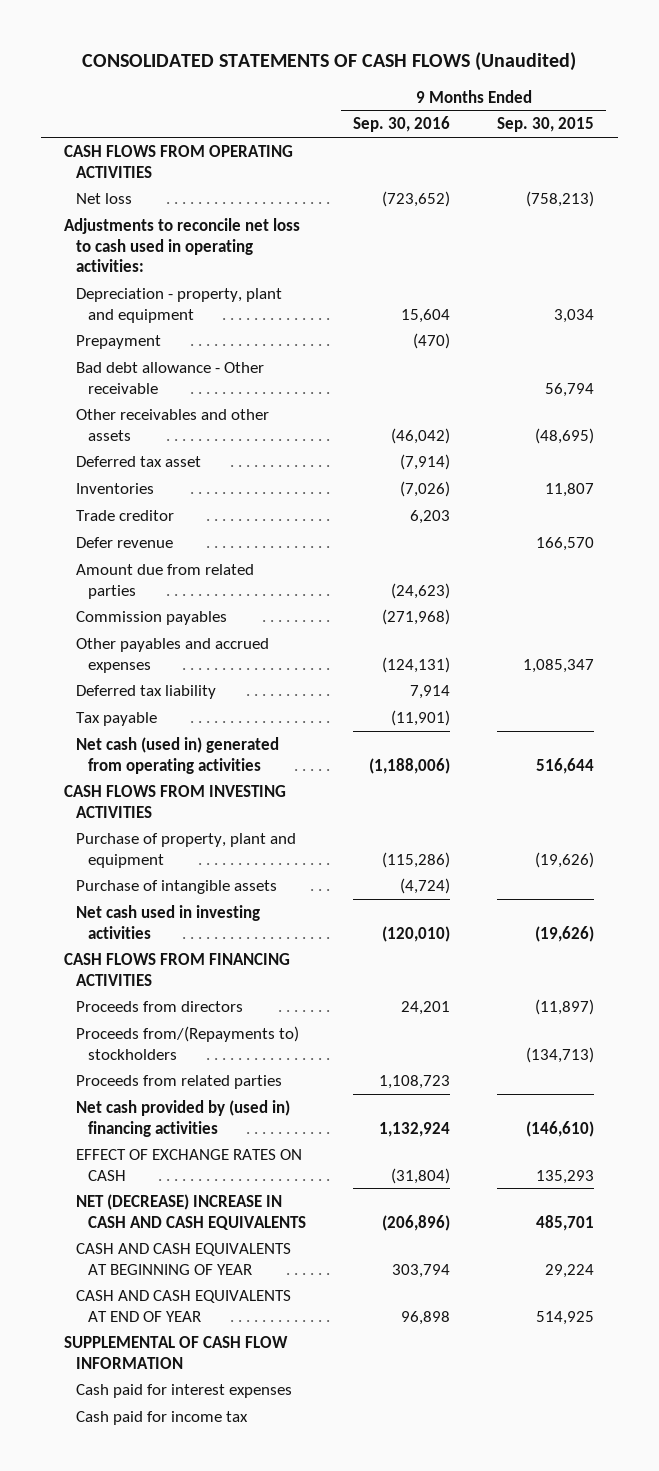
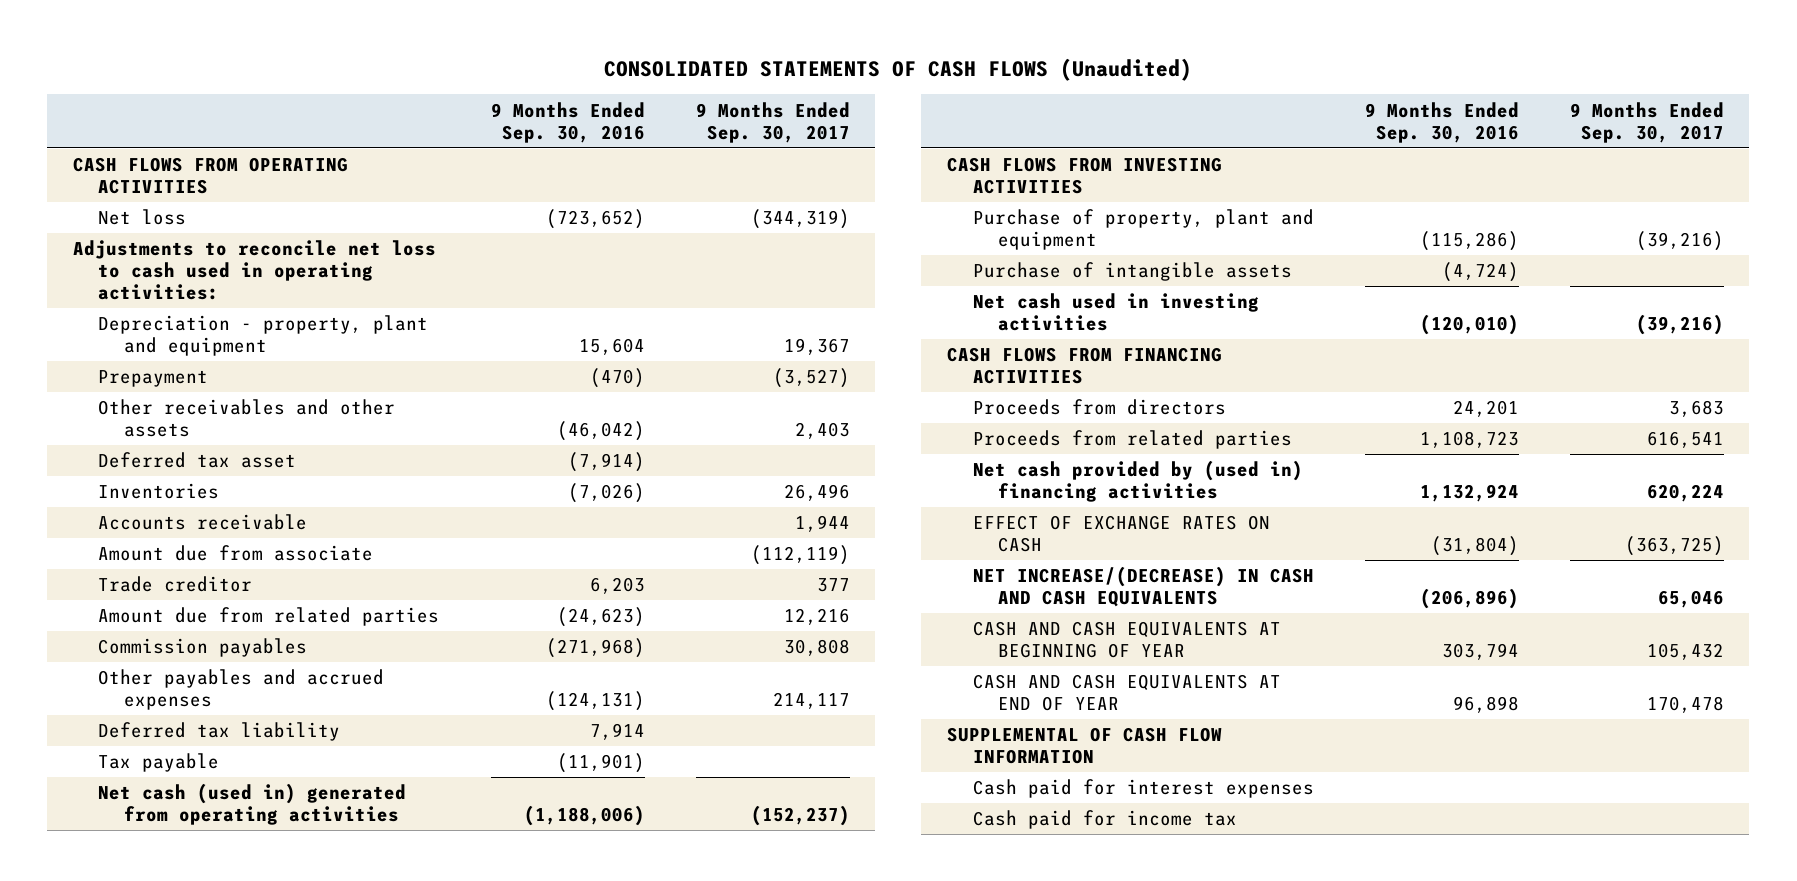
[497,117,595,133] Sep. 30, 2015 -> none
none -> [695,101,850,143] 9 Months Ended Sep. 30, 2017
[76,361,265,394] Bad debt allowance - Other receivable -> none
none -> [98,514,308,531] Accounts receivable
none -> [98,545,374,562] Amount due from associate
[76,536,174,548] Defer revenue -> none
[76,1025,300,1060] Proceeds from/(Repayments to) stockholders -> none
[76,1193,307,1230] NET (DECREASE) INCREASE IN CASH AND CASH EQUIVALENTS -> [972,566,1314,608] NET INCREASE/(DECREASE) IN CASH AND CASH EQUIVALENTS

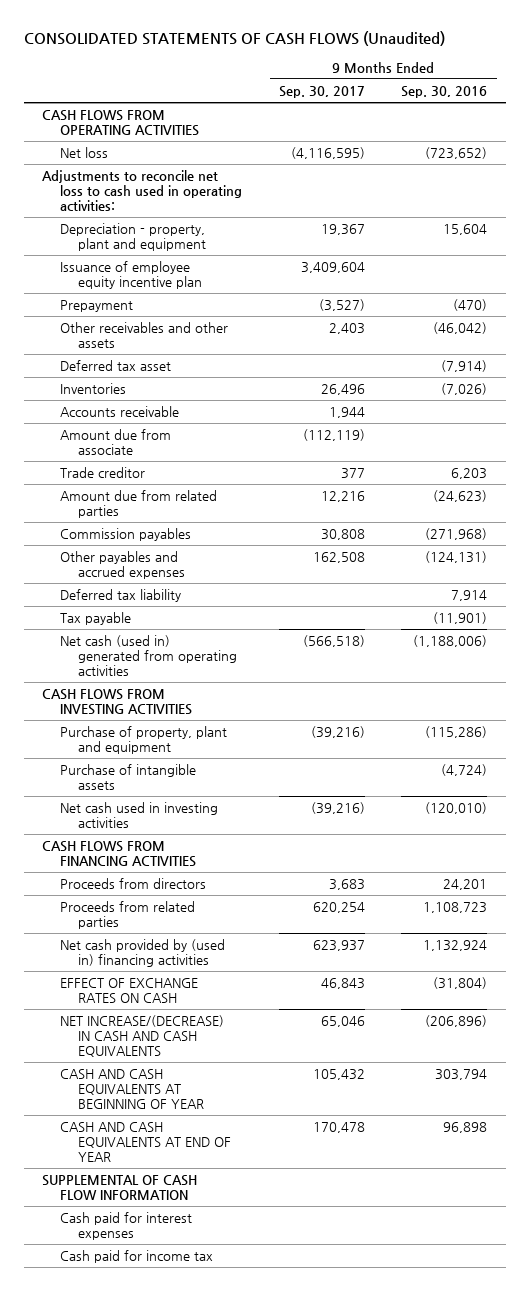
[750,209,850,230] (344,319) -> [290,147,365,160] (4,116,595)
none -> [60,261,202,290] Issuance of employee equity incentive plan
[772,692,850,710] 214,117 -> [312,552,365,564] 162,508
[750,805,850,827] (152,237) -> [302,635,365,648] (566,518)
[1646,431,1724,449] 616,541 -> [312,902,365,914] 620,254
[1646,484,1724,503] 620,224 -> [312,940,365,952] 623,937
[1624,536,1724,557] (363,725) -> [320,978,365,990] 46,843

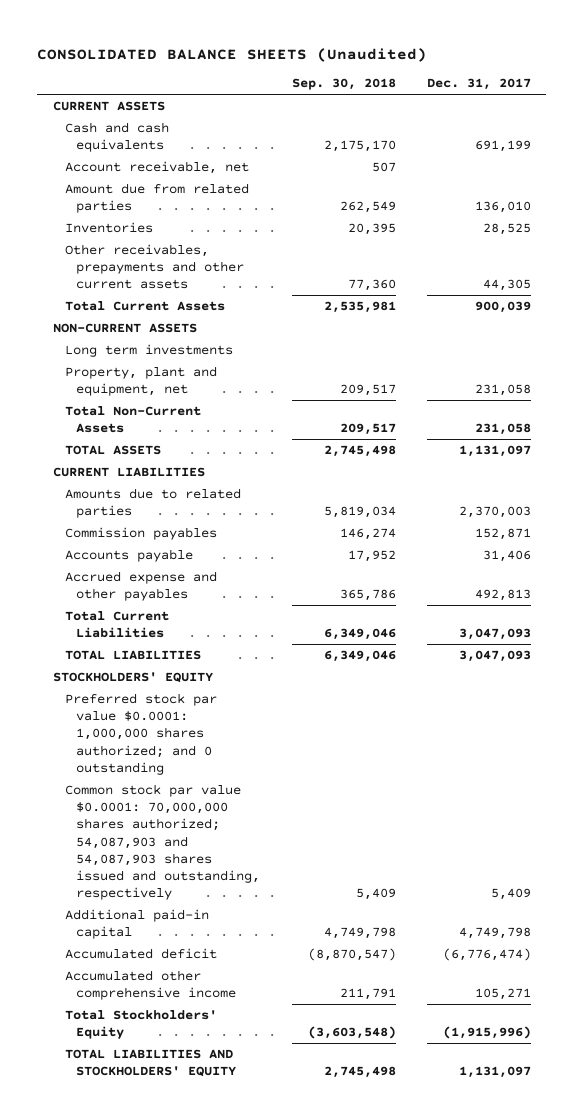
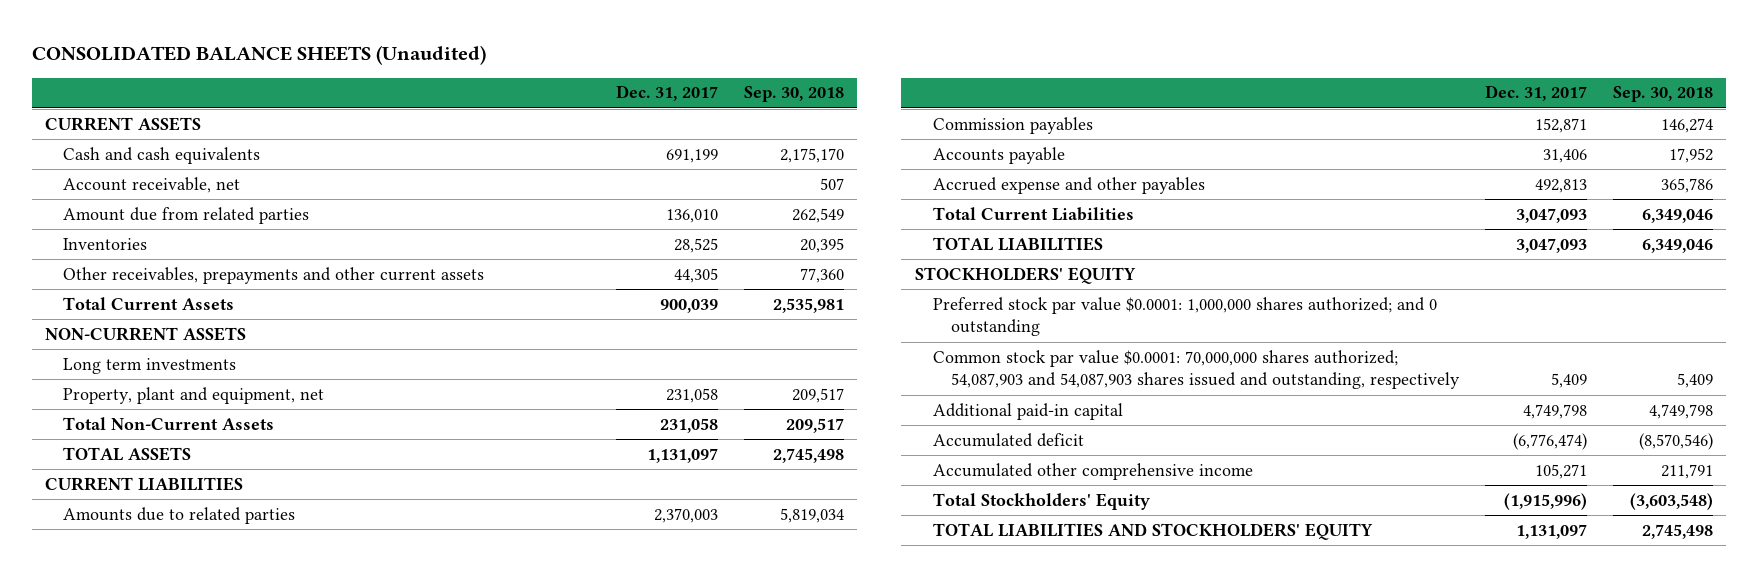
[307,947,396,961] (8,870,547) -> [1639,432,1714,450] (8,570,546)

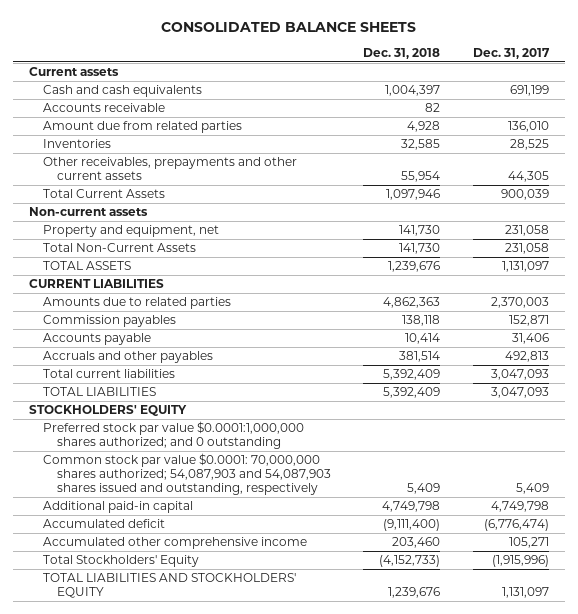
[31,44,486,65] CONSOLIDATED BALANCE SHEETS (Unaudited) -> [161,21,417,32] CONSOLIDATED BALANCE SHEETS
[743,86,844,103] Sep. 30, 2018 -> none
none -> [363,47,441,59] Dec. 31, 2018
[45,116,202,131] CURRENT ASSETS -> [29,67,120,77] Current assets
[63,176,241,193] Account receivable, net -> [43,103,166,113] Accounts receivable
[63,357,237,374] Long term investments -> none
[45,326,247,341] NON-CURRENT ASSETS -> [29,207,149,217] Non-current assets
[63,386,325,404] Property, plant and equipment, net -> [43,225,220,238] Property and equipment, net
[932,176,1205,194] Accrued expense and other payables -> [43,351,214,364] Accruals and other payables
[932,206,1134,221] Total Current Liabilities -> [43,369,176,379] Total current liabilities
[932,296,1437,337] Preferred stock par value $0.0001: 1,000,000 shares authorized; and 0 outstanding -> [43,421,305,450] Preferred stock par value $0.0001:1,000,000 shares authorized; and 0 outstanding

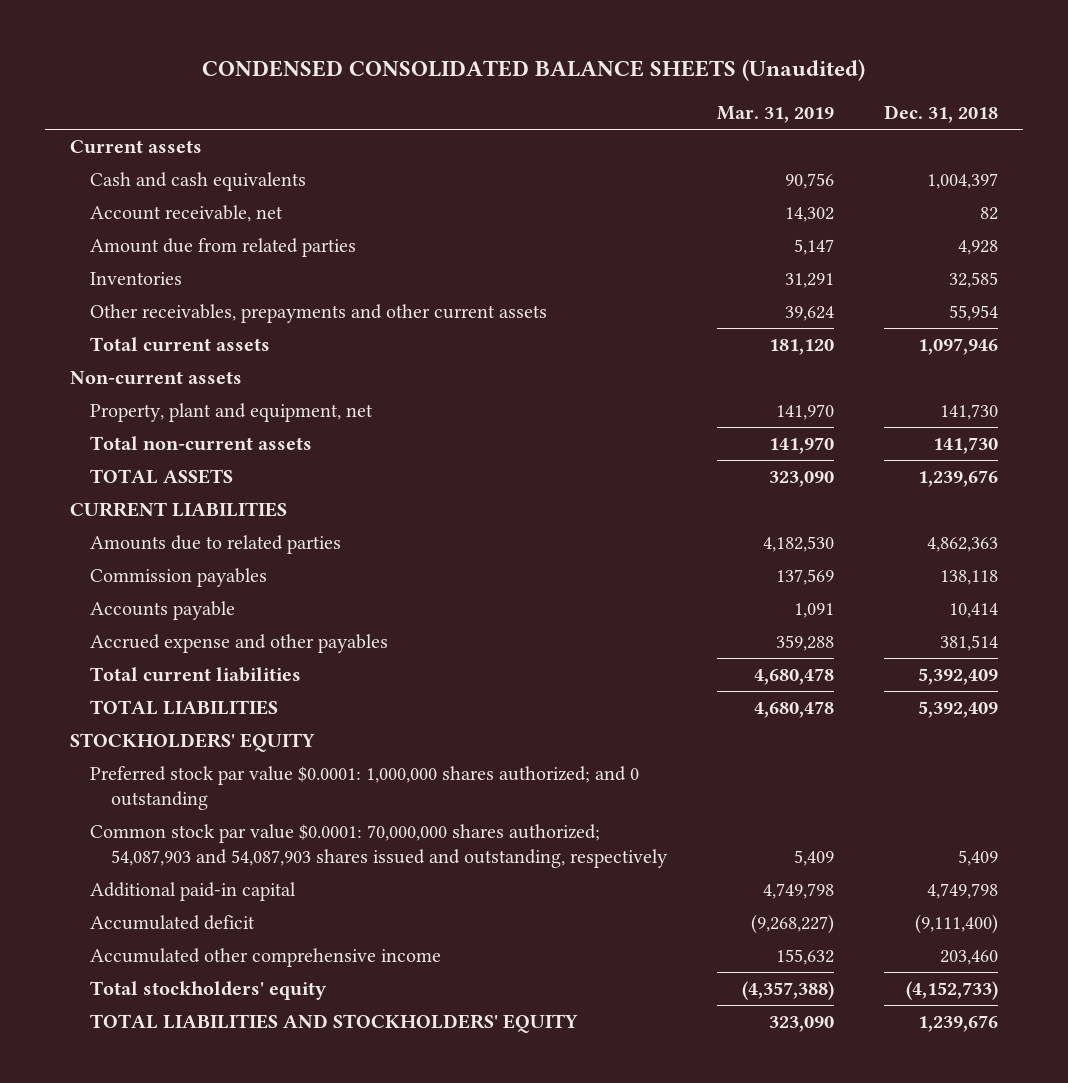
[161,21,417,32] CONSOLIDATED BALANCE SHEETS -> [201,59,865,82] CONDENSED CONSOLIDATED BALANCE SHEETS (Unaudited)
[473,47,551,59] Dec. 31, 2017 -> none
none -> [716,106,834,124] Mar. 31, 2019
[43,103,166,113] Accounts receivable -> [90,205,284,223] Account receivable, net
[43,189,166,199] Total Current Assets -> [90,337,271,353] Total current assets
[43,225,220,238] Property and equipment, net -> [90,403,374,423] Property, plant and equipment, net
[43,243,197,253] Total Non-Current Assets -> [90,436,313,452] Total non-current assets
[43,351,214,364] Accruals and other payables -> [90,634,389,654] Accrued expense and other payables
[43,421,305,450] Preferred stock par value $0.0001:1,000,000 shares authorized; and 0 outstanding -> [90,766,640,810] Preferred stock par value $0.0001: 1,000,000 shares authorized; and 0 outstanding
[43,555,200,568] Total Stockholders' Equity -> [90,981,328,1001] Total stockholders' equity

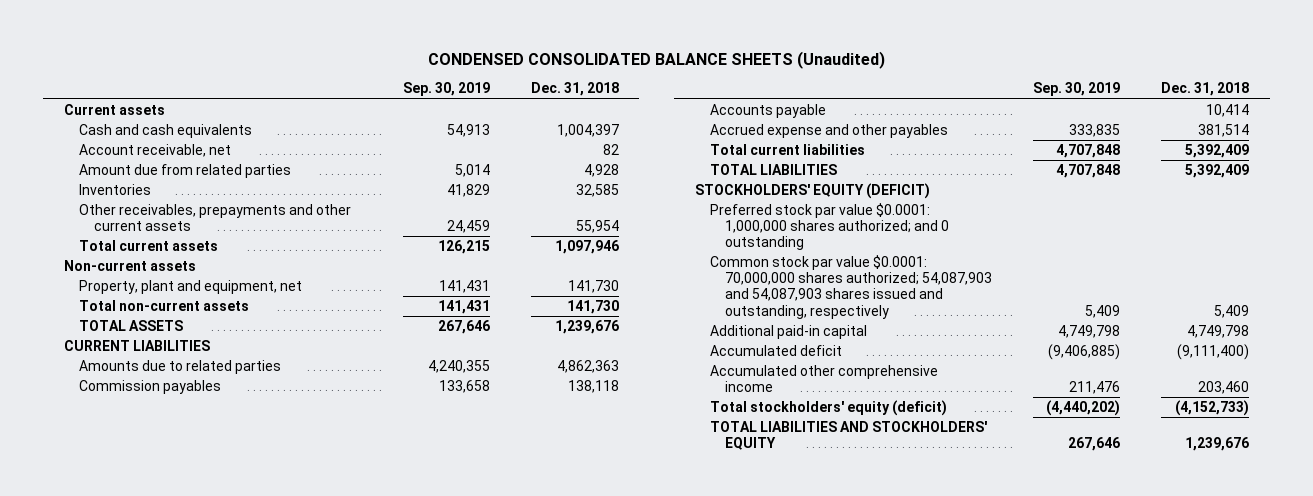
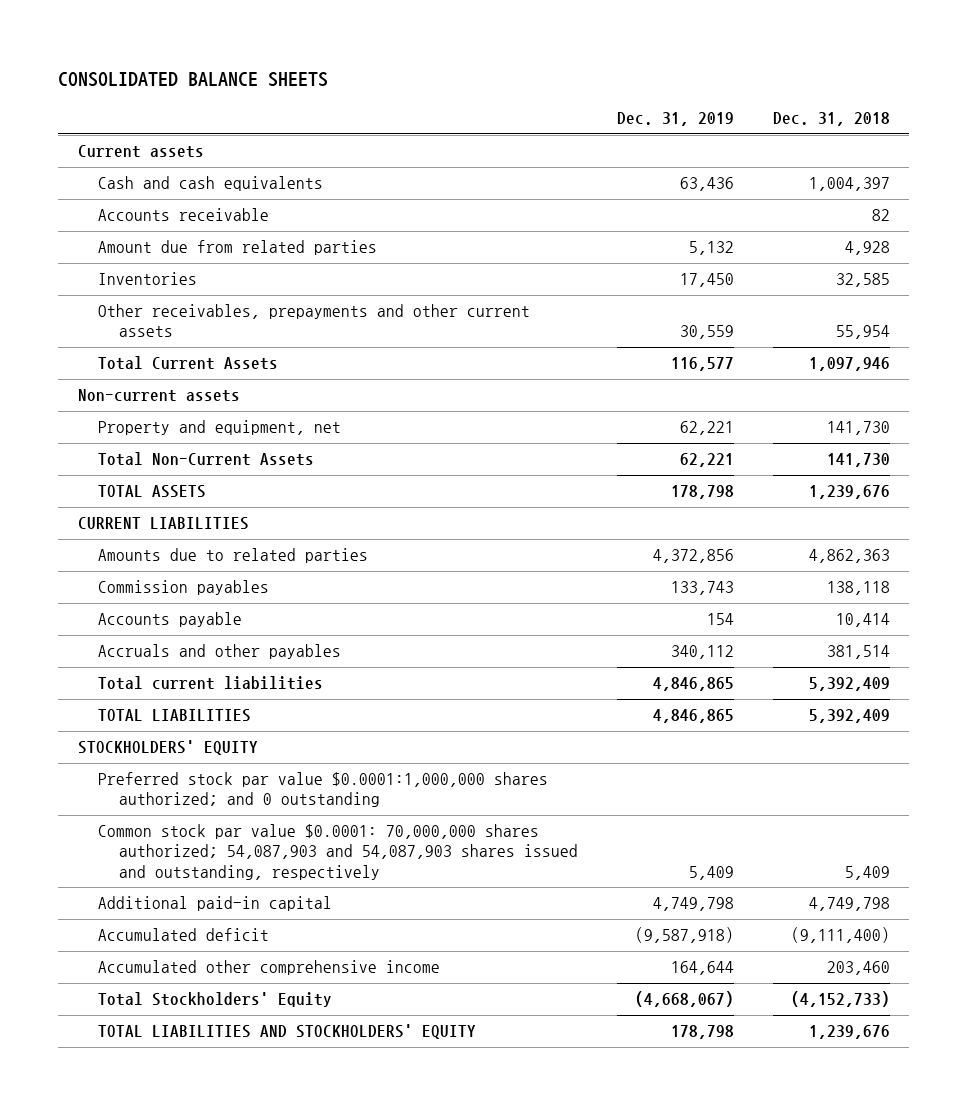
[427,50,885,69] CONDENSED CONSOLIDATED BALANCE SHEETS (Unaudited) -> [58,71,329,87] CONSOLIDATED BALANCE SHEETS
[402,82,490,97] Sep. 30, 2019 -> none
none -> [616,112,734,127] Dec. 31, 2019
[79,143,232,157] Account receivable, net -> [98,208,270,222] Accounts receivable
[79,239,219,251] Total current assets -> [98,356,279,371] Total Current Assets
[79,279,303,294] Property, plant and equipment, net -> [98,420,342,436] Property and equipment, net
[79,299,250,311] Total non-current assets -> [98,452,315,467] Total Non-Current Assets
[709,123,948,138] Accrued expense and other payables -> [98,644,342,660] Accruals and other payables
[694,182,930,199] STOCKHOLDERS' EQUITY (DEFICIT) -> [77,740,258,756] STOCKHOLDERS' EQUITY
[709,202,949,251] Preferred stock par value $0.0001: 1,000,000 shares authorized; and 0 outstanding -> [98,772,549,808] Preferred stock par value $0.0001:1,000,000 shares authorized; and 0 outstanding
[709,399,947,416] Total stockholders' equity (deficit) -> [98,992,333,1008] Total Stockholders' Equity

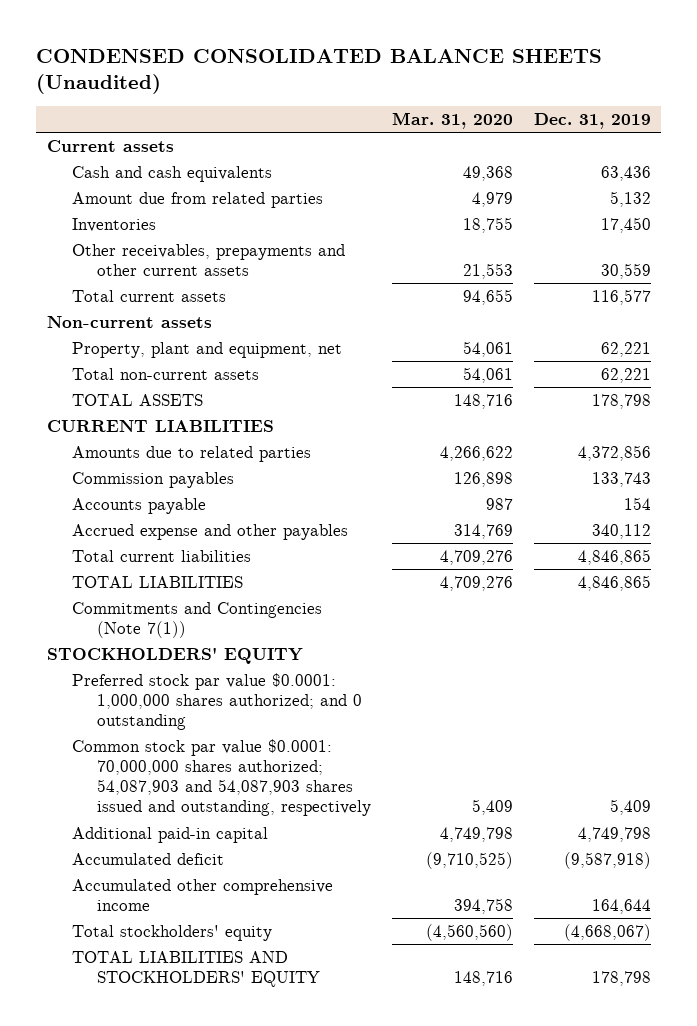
[58,71,329,87] CONSOLIDATED BALANCE SHEETS -> [36,48,603,95] CONDENSED CONSOLIDATED BALANCE SHEETS (Unaudited)
[772,112,890,127] Dec. 31, 2018 -> none
none -> [391,111,513,129] Mar. 31, 2020
[98,208,270,222] Accounts receivable -> none
[98,356,279,371] Total Current Assets -> [71,289,226,302] Total current assets
[98,420,342,436] Property and equipment, net -> [71,341,342,358] Property, plant and equipment, net
[98,452,315,467] Total Non-Current Assets -> [71,367,259,380] Total non-current assets
[98,644,342,660] Accruals and other payables -> [71,523,348,540] Accrued expense and other payables
none -> [71,601,322,639] Commitments and Contingencies (Note 7(1))
[98,772,549,808] Preferred stock par value $0.0001:1,000,000 shares authorized; and 0 outstanding -> [71,672,362,731] Preferred stock par value $0.0001: 1,000,000 shares authorized; and 0 outstanding
[98,992,333,1008] Total Stockholders' Equity -> [71,924,272,941] Total stockholders' equity

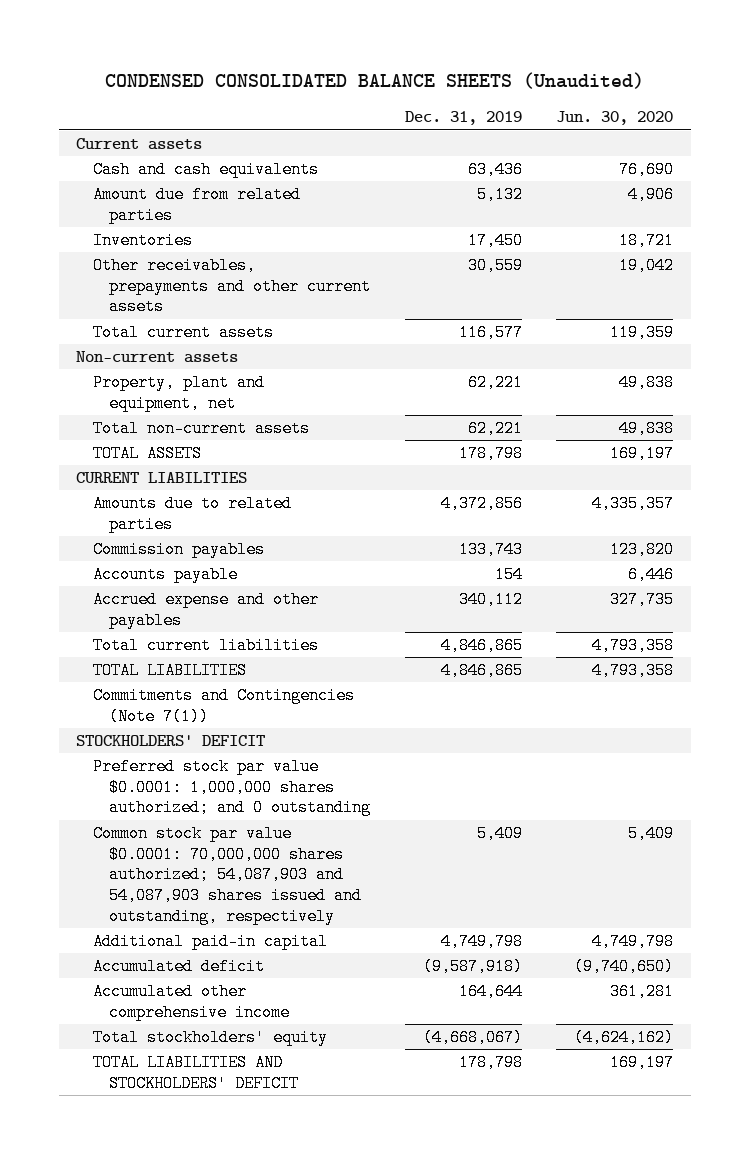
[391,111,513,129] Mar. 31, 2020 -> none
none -> [556,111,674,126] Jun. 30, 2020
[46,646,303,664] STOCKHOLDERS' EQUITY -> [76,735,266,747] STOCKHOLDERS' DEFICIT
[71,950,320,988] TOTAL LIABILITIES AND STOCKHOLDERS' EQUITY -> [92,1054,299,1092] TOTAL LIABILITIES AND STOCKHOLDERS' DEFICIT

